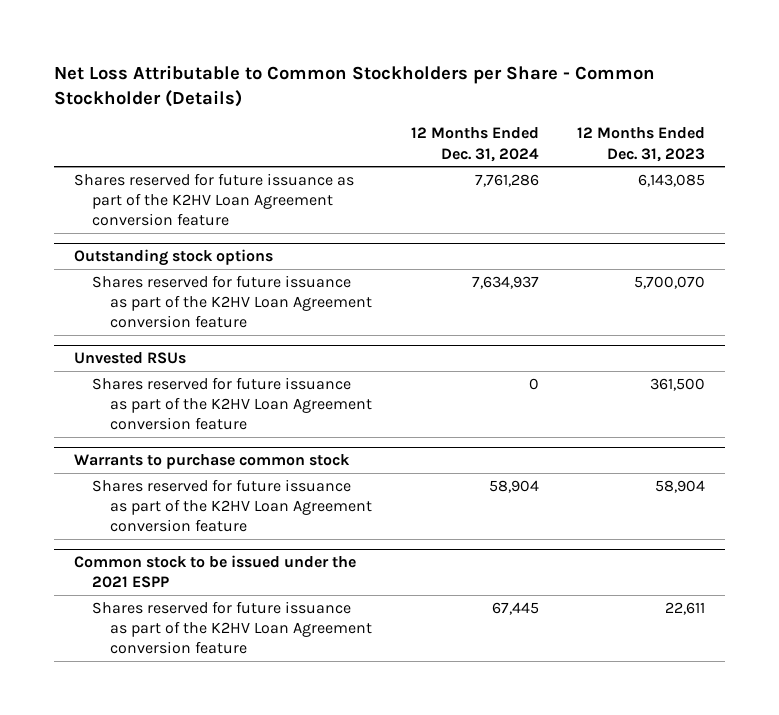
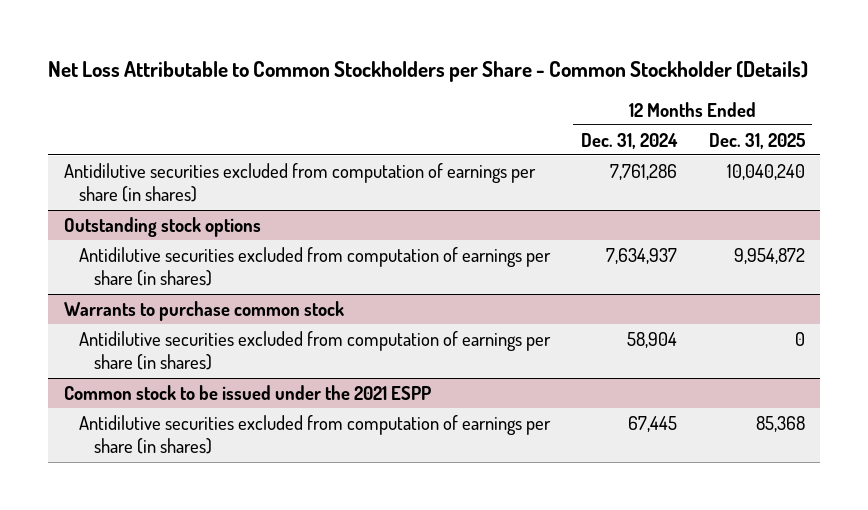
[577,127,706,162] 12 Months Ended Dec. 31, 2023 -> none
none -> [708,132,805,149] Dec. 31, 2025
[73,172,354,227] Shares reserved for future issuance as part of the K2HV Loan Agreement conversion feature -> [63,162,536,203] Antidilutive securities excluded from computation of earnings per share (in shares)
[73,352,186,365] Unvested RSUs -> none
[91,376,373,431] Shares reserved for future issuance as part of the K2HV Loan Agreement conversion feature -> none
[91,274,373,329] Shares reserved for future issuance as part of the K2HV Loan Agreement conversion feature -> [78,246,551,287] Antidilutive securities excluded from computation of earnings per share (in shares)
[91,478,373,533] Shares reserved for future issuance as part of the K2HV Loan Agreement conversion feature -> [78,330,551,371] Antidilutive securities excluded from computation of earnings per share (in shares)
[91,600,373,655] Shares reserved for future issuance as part of the K2HV Loan Agreement conversion feature -> [78,414,551,455] Antidilutive securities excluded from computation of earnings per share (in shares)

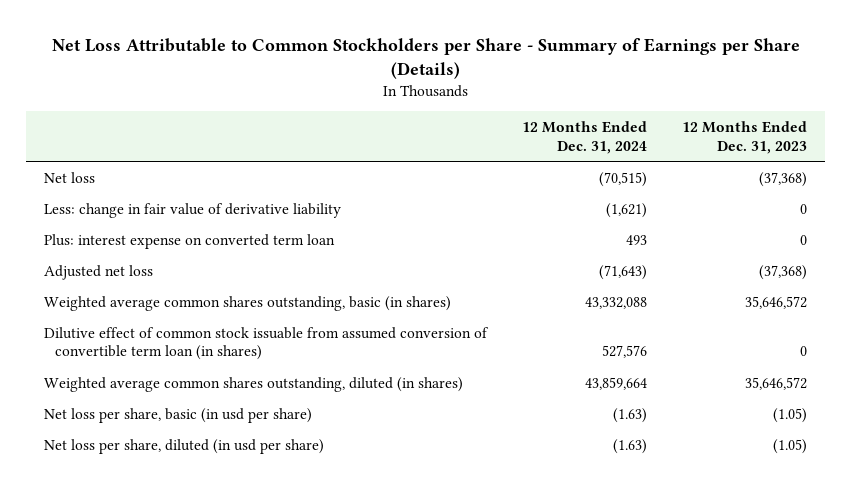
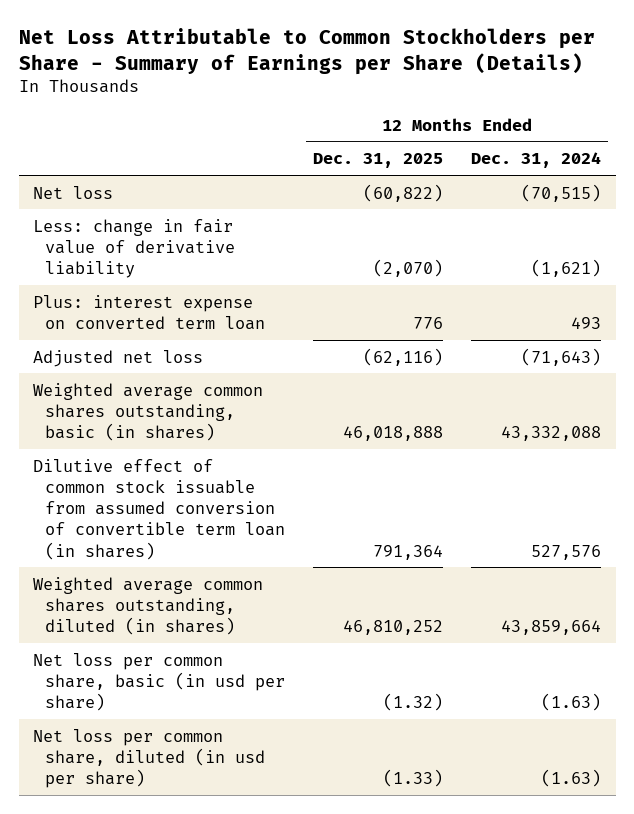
[682,120,808,154] 12 Months Ended Dec. 31, 2023 -> none
none -> [313,153,444,169] Dec. 31, 2025
[43,407,312,423] Net loss per share, basic (in usd per share) -> [32,652,286,712] Net loss per common share, basic (in usd per share)
[43,438,324,454] Net loss per share, diluted (in usd per share) -> [32,728,266,789] Net loss per common share, diluted (in usd per share)

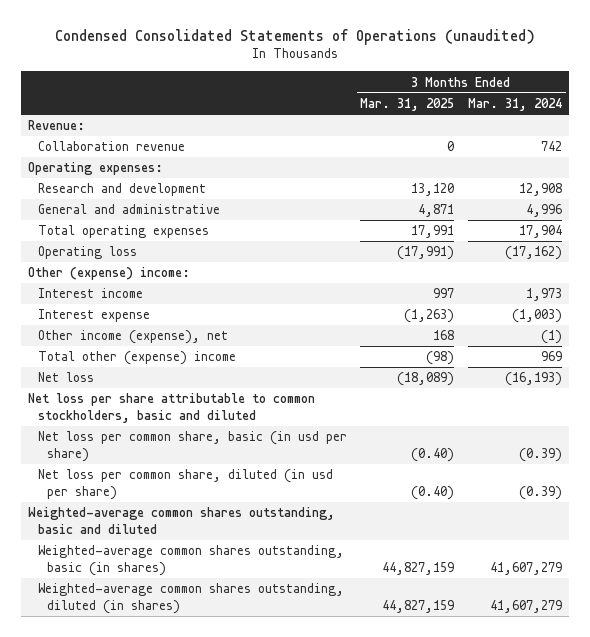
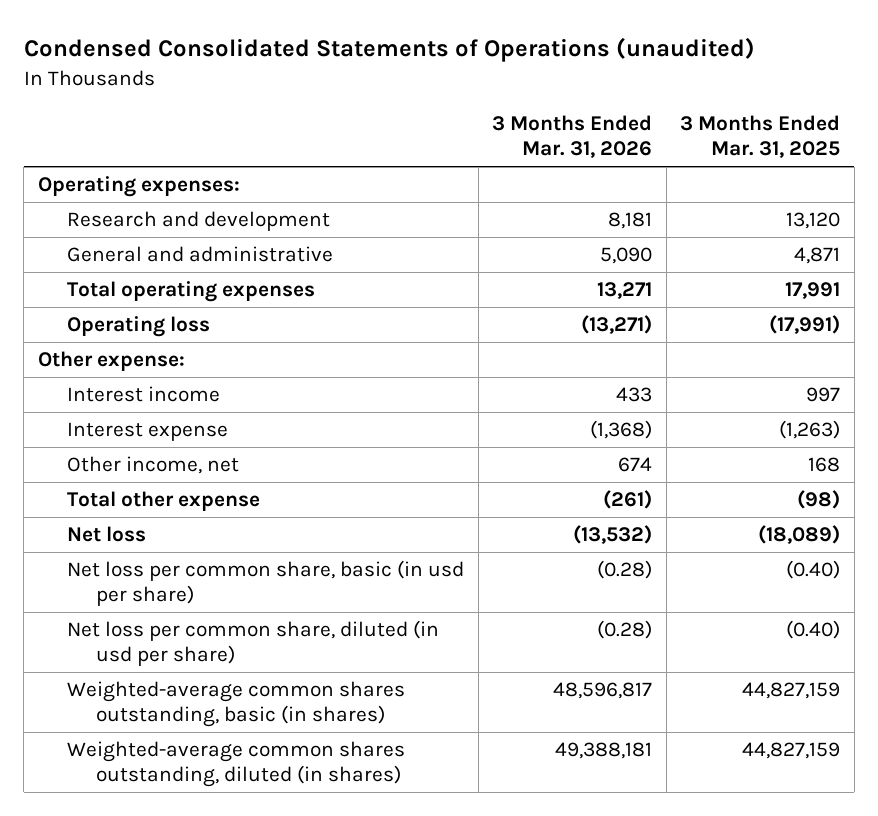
[468,98,563,112] Mar. 31, 2024 -> none
none -> [492,114,653,158] 3 Months Ended Mar. 31, 2026
[27,120,85,131] Revenue: -> none
[37,141,185,152] Collaboration revenue -> none
[27,267,190,281] Other (expense) income: -> [37,351,185,372] Other expense:
[37,330,228,345] Other income (expense), net -> [66,456,239,475] Other income, net
[37,351,236,366] Total other (expense) income -> [66,491,260,512] Total other expense
[27,393,315,423] Net loss per share attributable to common stockholders, basic and diluted -> none
[27,507,335,534] Weighted-average common shares outstanding, basic and diluted -> none

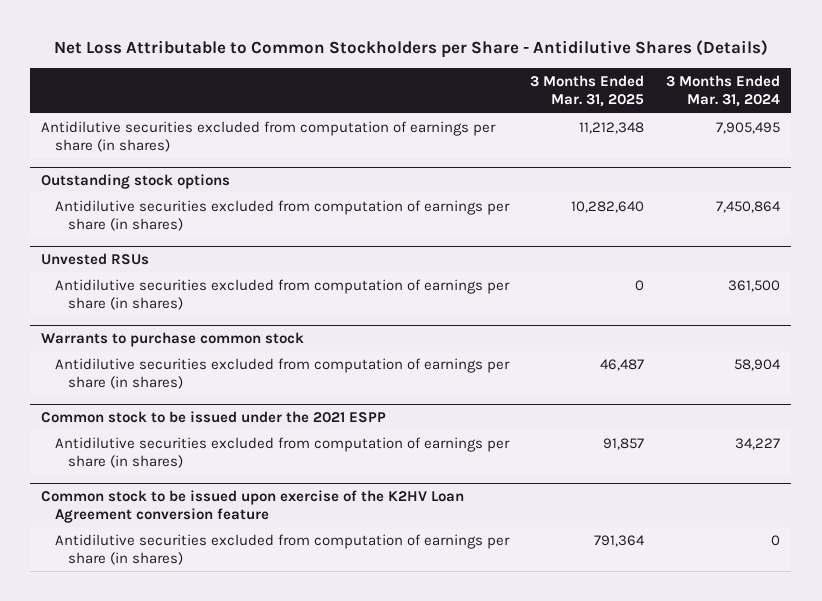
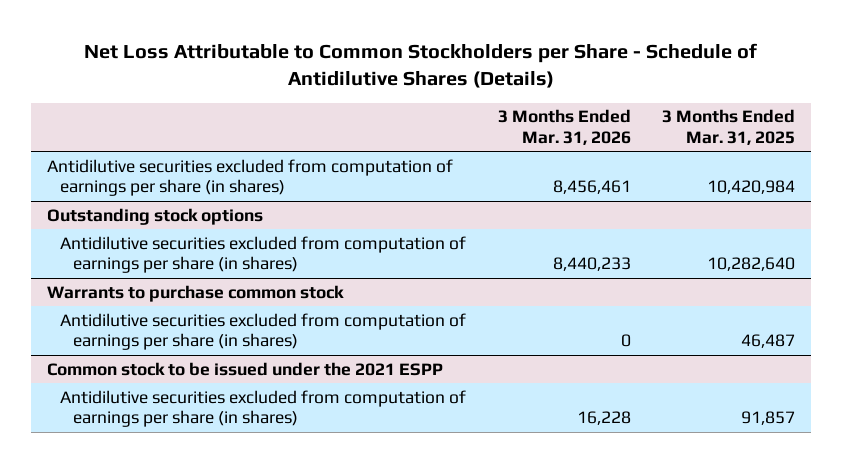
[53,40,768,59] Net Loss Attributable to Common Stockholders per Share - Antidilutive Shares (Details) -> [84,43,758,89] Net Loss Attributable to Common Stockholders per Share - Schedule of Antidilutive Shares (Details)
[666,74,781,108] 3 Months Ended Mar. 31, 2024 -> none
none -> [497,109,631,146] 3 Months Ended Mar. 31, 2026
[579,121,645,134] 11,212,348 -> [707,180,796,195] 10,420,984
[41,252,150,265] Unvested RSUs -> none
[54,278,510,310] Antidilutive securities excluded from computation of earnings per share (in shares) -> none
[41,489,465,523] Common stock to be issued upon exercise of the K2HV Loan Agreement conversion feature -> none
[54,533,510,565] Antidilutive securities excluded from computation of earnings per share (in shares) -> none

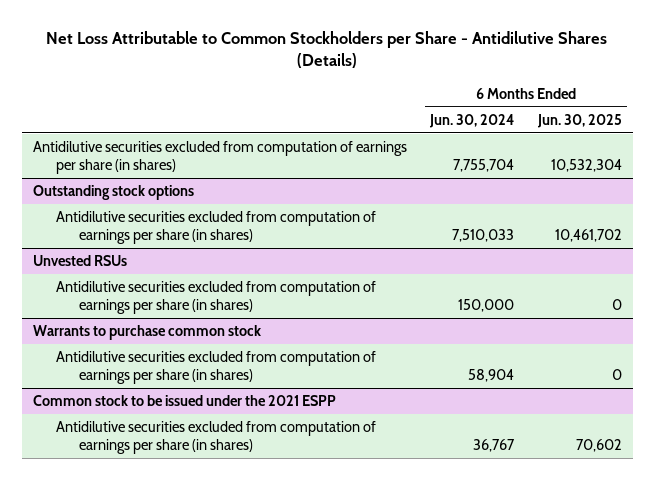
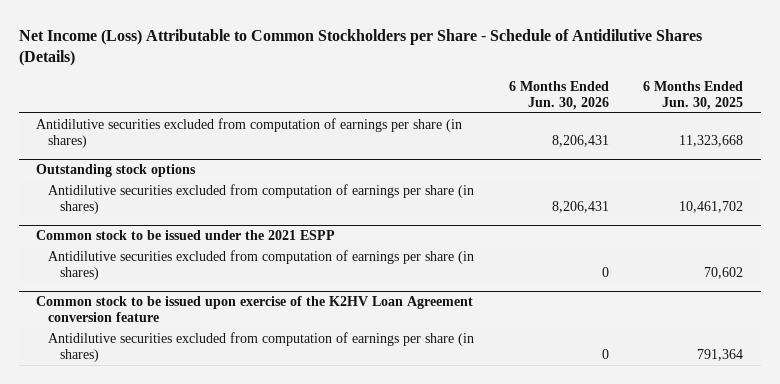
[46,31,608,69] Net Loss Attributable to Common Stockholders per Share - Antidilutive Shares (Details) -> [19,28,703,66] Net Income (Loss) Attributable to Common Stockholders per Share - Schedule of Antidilutive Shares (Details)
[429,113,515,128] Jun. 30, 2024 -> none
none -> [508,80,609,110] 6 Months Ended Jun. 30, 2026
[550,158,622,172] 10,532,304 -> [679,135,744,148] 11,323,668
[33,254,128,266] Unvested RSUs -> none
[56,280,377,314] Antidilutive securities excluded from computation of earnings per share (in shares) -> none
[33,324,262,340] Warrants to purchase common stock -> none
[56,350,377,384] Antidilutive securities excluded from computation of earnings per share (in shares) -> none
none -> [36,296,474,323] Common stock to be issued upon exercise of the K2HV Loan Agreement conversion feature
none -> [48,331,475,363] Antidilutive securities excluded from computation of earnings per share (in shares)

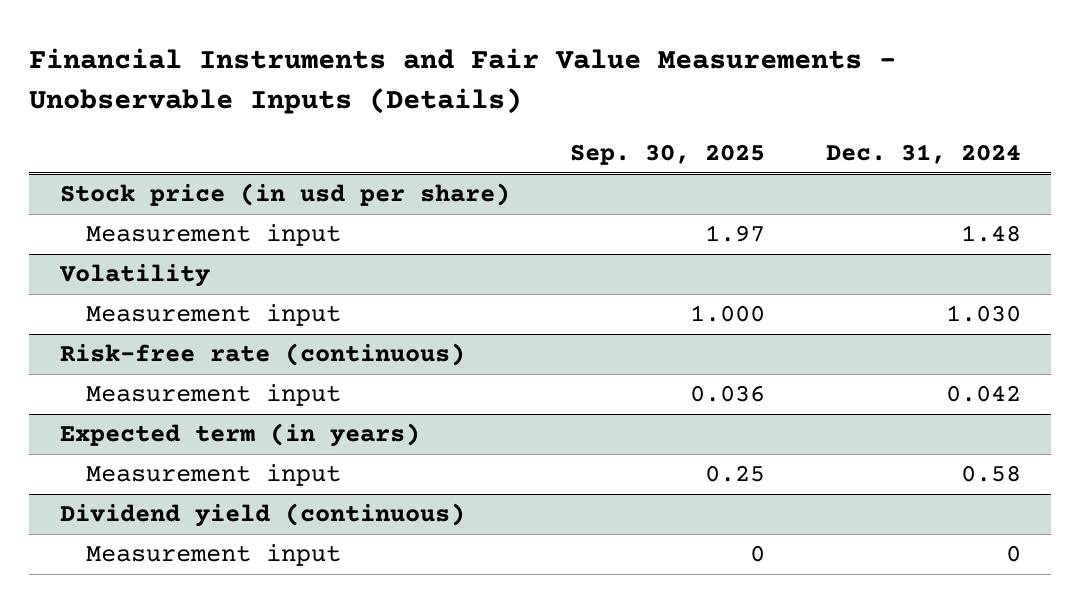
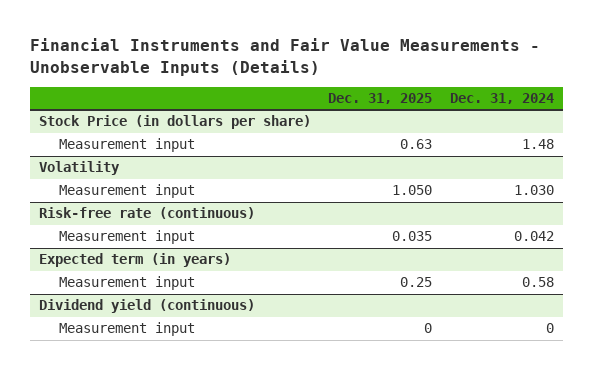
[570,144,766,166] Sep. 30, 2025 -> none
none -> [328,93,433,105] Dec. 31, 2025
[59,183,510,207] Stock price (in usd per share) -> [38,115,311,130] Stock Price (in dollars per share)

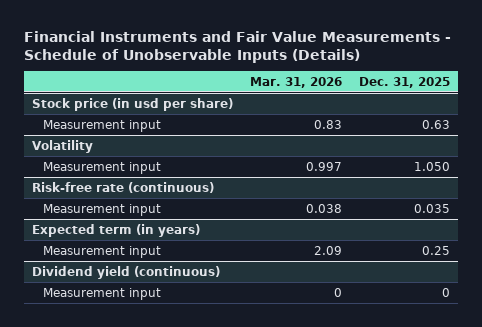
[29,38,540,76] Financial Instruments and Fair Value Measurements - Unobservable Inputs (Details) -> [23,30,451,63] Financial Instruments and Fair Value Measurements - Schedule of Unobservable Inputs (Details)
[450,93,555,105] Dec. 31, 2024 -> none
none -> [249,76,342,88] Mar. 31, 2026
[38,115,311,130] Stock Price (in dollars per share) -> [31,97,233,111] Stock price (in usd per share)

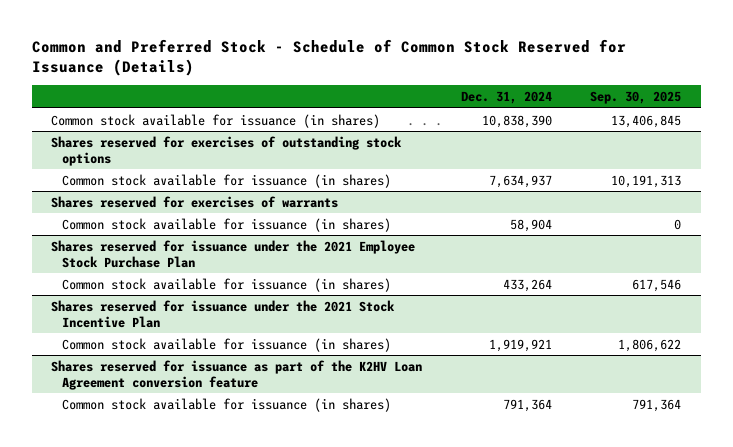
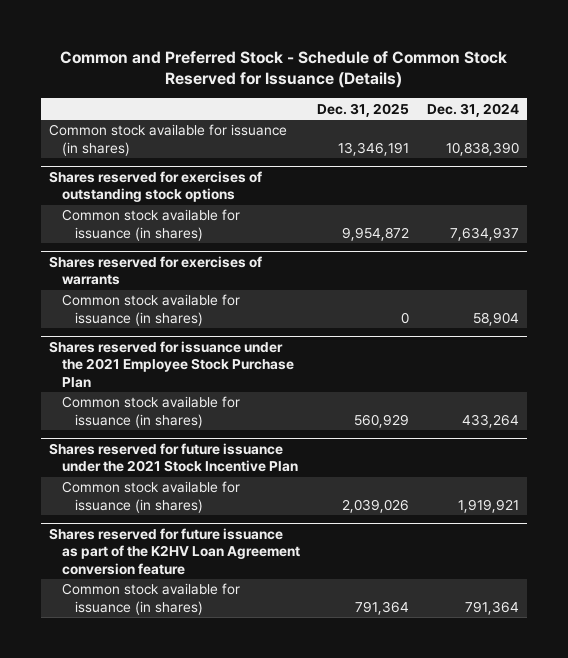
[590,90,682,104] Sep. 30, 2025 -> none
none -> [317,102,410,117] Dec. 31, 2025
[51,299,396,328] Shares reserved for issuance under the 2021 Stock Incentive Plan -> [49,443,299,473] Shares reserved for future issuance under the 2021 Stock Incentive Plan
[51,359,423,390] Shares reserved for issuance as part of the K2HV Loan Agreement conversion feature -> [49,528,301,575] Shares reserved for future issuance as part of the K2HV Loan Agreement conversion feature

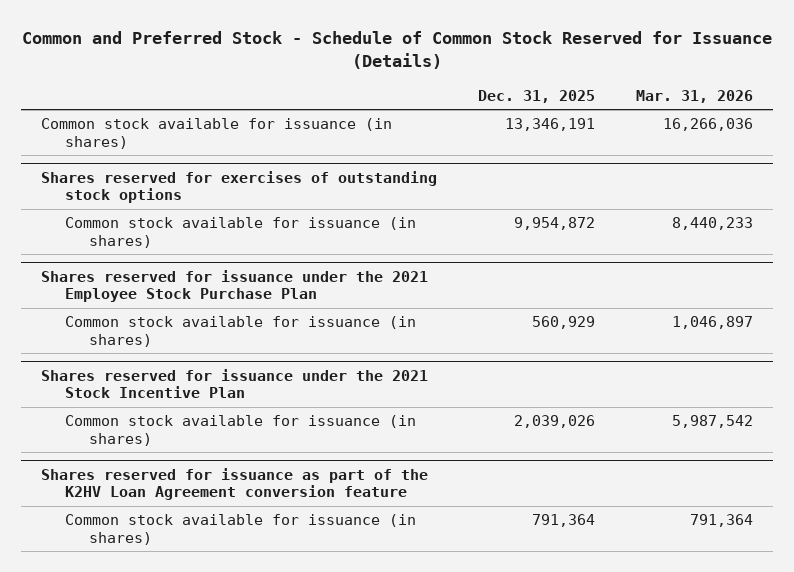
[426,102,519,117] Dec. 31, 2024 -> none
none -> [635,90,753,104] Mar. 31, 2026
[49,256,263,286] Shares reserved for exercises of warrants -> none
[62,294,241,326] Common stock available for issuance (in shares) -> none
[49,443,299,473] Shares reserved for future issuance under the 2021 Stock Incentive Plan -> [41,368,429,399] Shares reserved for issuance under the 2021 Stock Incentive Plan
[49,528,301,575] Shares reserved for future issuance as part of the K2HV Loan Agreement conversion feature -> [41,467,429,501] Shares reserved for issuance as part of the K2HV Loan Agreement conversion feature

